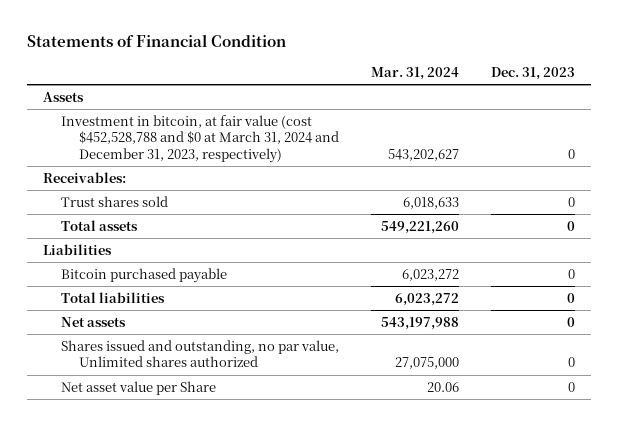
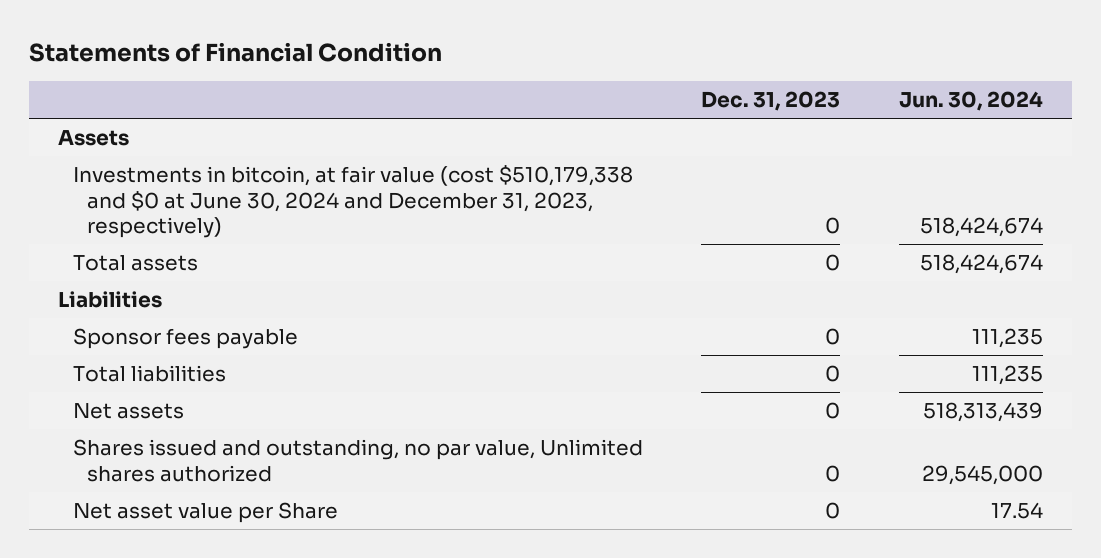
[370,66,459,80] Mar. 31, 2024 -> none
none -> [898,91,1043,112] Jun. 30, 2024
[42,171,126,183] Receivables: -> none
[60,195,168,207] Trust shares sold -> none
[60,114,340,163] Investment in bitcoin, at fair value (cost $452,528,788 and $0 at March 31, 2024 and December 31, 2023, respectively) -> [72,164,633,239] Investments in bitcoin, at fair value (cost $510,179,338 and $0 at June 30, 2024 and December 31, 2023, respectively)
[60,267,227,283] Bitcoin purchased payable -> none
none -> [72,327,298,349] Sponsor fees payable

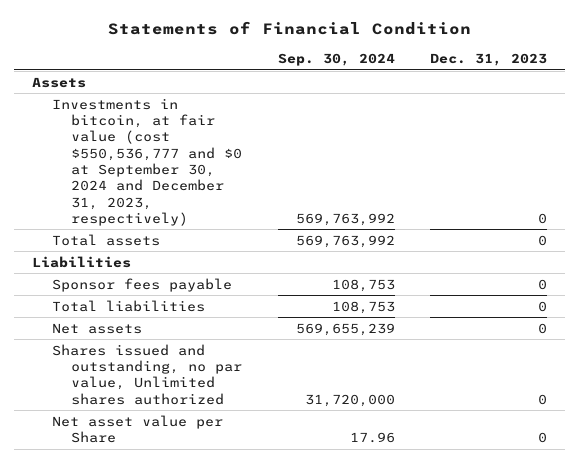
[898,91,1043,112] Jun. 30, 2024 -> none
none -> [277,52,395,66] Sep. 30, 2024
[72,164,633,239] Investments in bitcoin, at fair value (cost $510,179,338 and $0 at June 30, 2024 and December 31, 2023, respectively) -> [51,97,243,226] Investments in bitcoin, at fair value (cost $550,536,777 and $0 at September 30, 2024 and December 31, 2023, respectively)

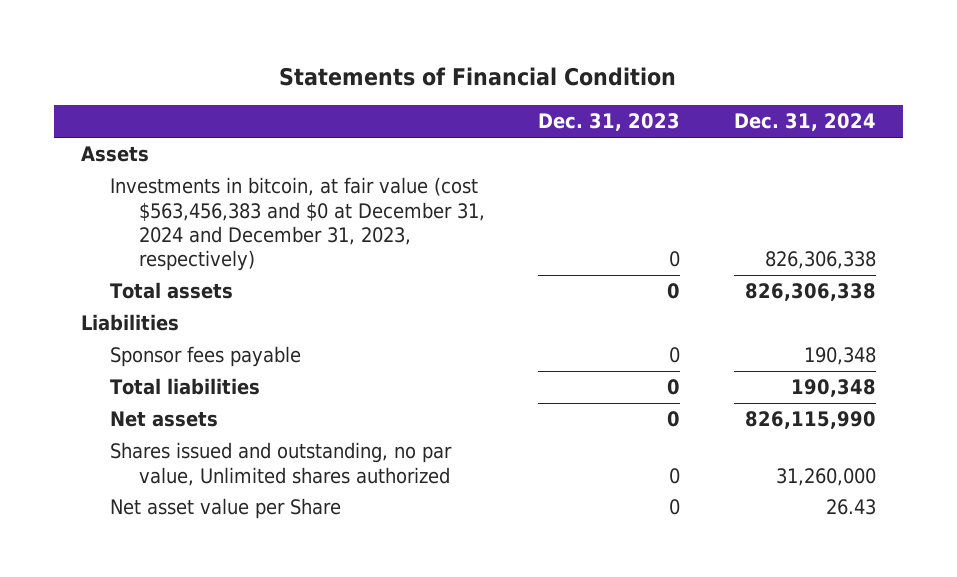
[277,52,395,66] Sep. 30, 2024 -> none
none -> [733,113,876,132] Dec. 31, 2024
[51,97,243,226] Investments in bitcoin, at fair value (cost $550,536,777 and $0 at September 30, 2024 and December 31, 2023, respectively) -> [109,177,485,272] Investments in bitcoin, at fair value (cost $563,456,383 and $0 at December 31, 2024 and December 31, 2023, respectively)

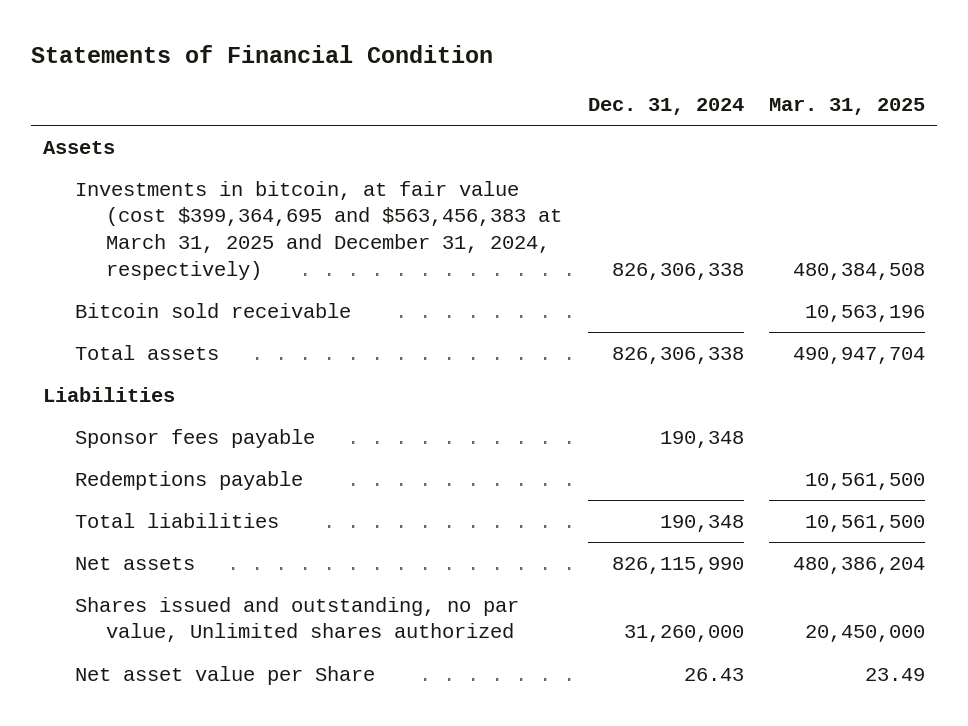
[538,113,681,132] Dec. 31, 2023 -> none
none -> [768,97,925,115] Mar. 31, 2025
[109,177,485,272] Investments in bitcoin, at fair value (cost $563,456,383 and $0 at December 31, 2024 and December 31, 2023, respectively) -> [74,180,563,280] Investments in bitcoin, at fair value (cost $399,364,695 and $563,456,383 at March 31, 2025 and December 31, 2024, respectively)
none -> [74,302,351,318] Bitcoin sold receivable
none -> [74,470,303,490] Redemptions payable

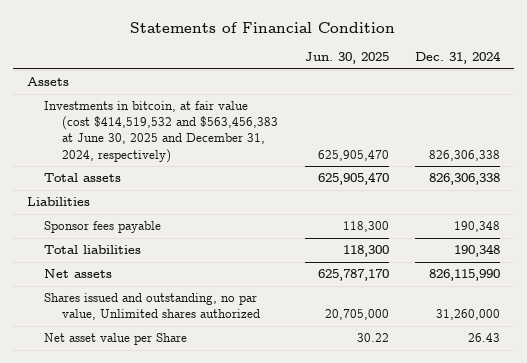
[768,97,925,115] Mar. 31, 2025 -> none
none -> [304,52,389,65] Jun. 30, 2025
[74,302,351,318] Bitcoin sold receivable -> none
[74,180,563,280] Investments in bitcoin, at fair value (cost $399,364,695 and $563,456,383 at March 31, 2025 and December 31, 2024, respectively) -> [44,101,278,163] Investments in bitcoin, at fair value (cost $414,519,532 and $563,456,383 at June 30, 2025 and December 31, 2024, respectively)
[74,470,303,490] Redemptions payable -> none

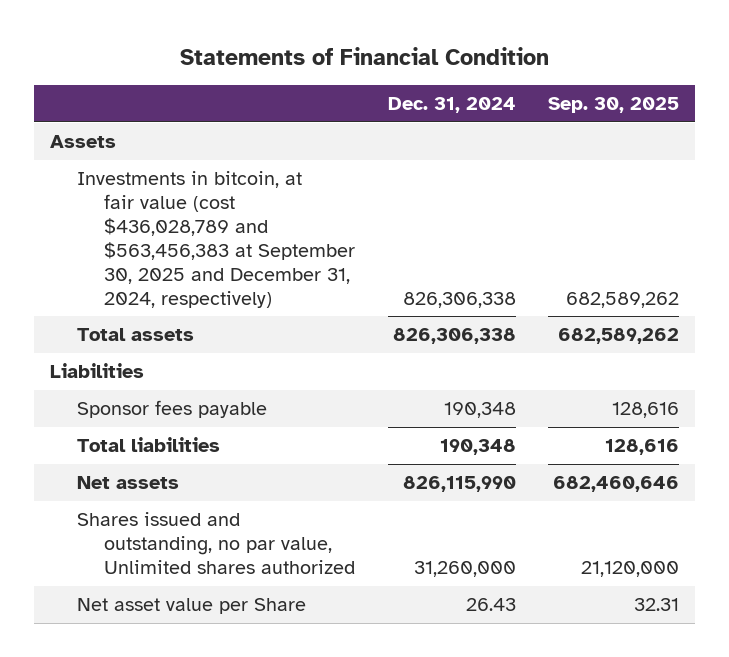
[304,52,389,65] Jun. 30, 2025 -> none
none -> [548,96,680,113] Sep. 30, 2025
[44,101,278,163] Investments in bitcoin, at fair value (cost $414,519,532 and $563,456,383 at June 30, 2025 and December 31, 2024, respectively) -> [77,171,356,308] Investments in bitcoin, at fair value (cost $436,028,789 and $563,456,383 at September 30, 2025 and December 31, 2024, respectively)

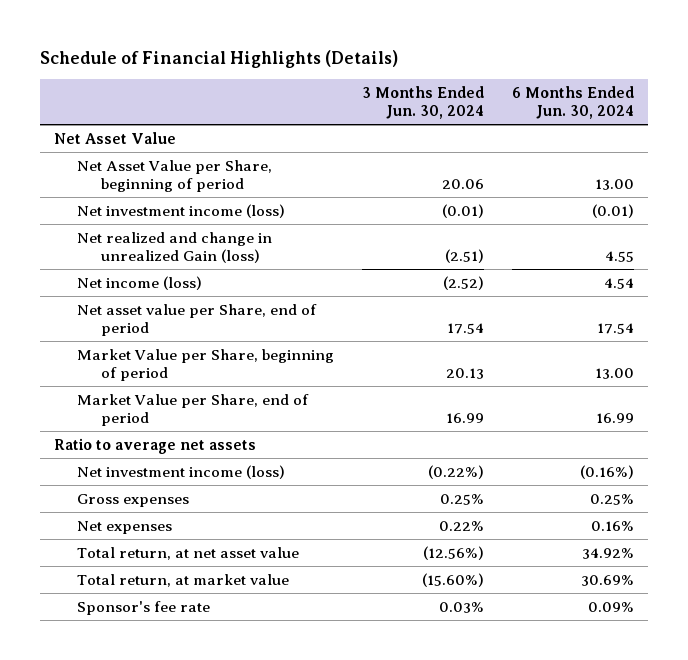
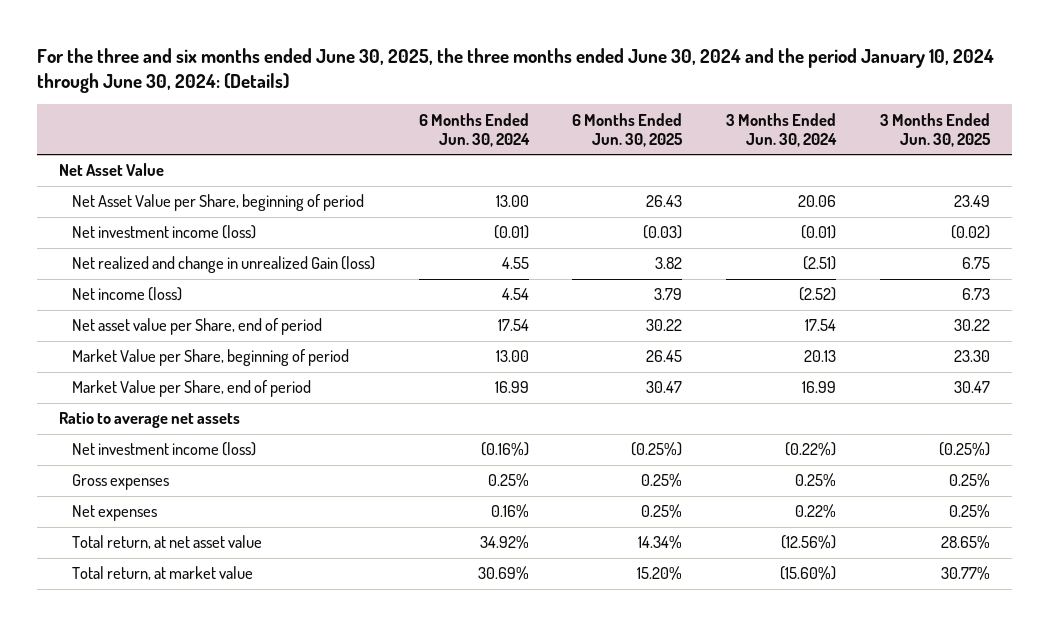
[39,49,398,68] Schedule of Financial Highlights (Details) -> [37,47,995,94] For the three and six months ended June 30, 2025, the three months ended June 30, 2024 and the period January 10, 2024 through June 30, 2024: (Details)
none -> [572,112,684,148] 6 Months Ended Jun. 30, 2025
none -> [879,112,991,148] 3 Months Ended Jun. 30, 2025
[77,600,211,615] Sponsor's fee rate -> none

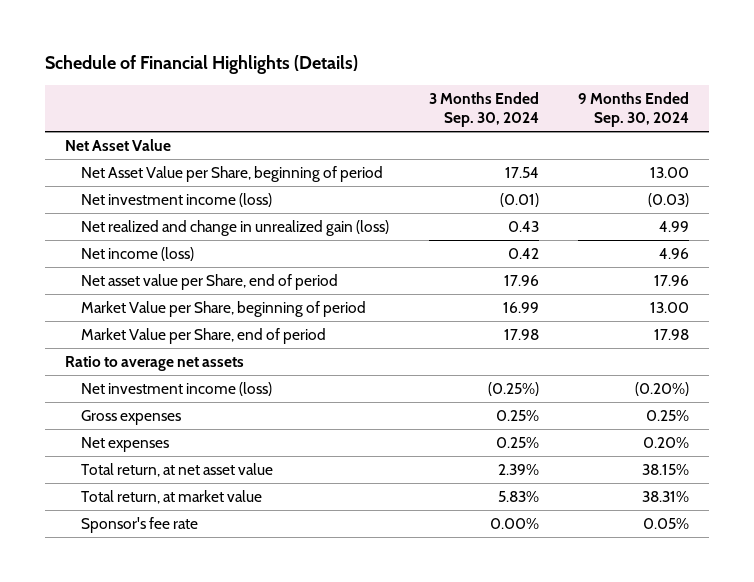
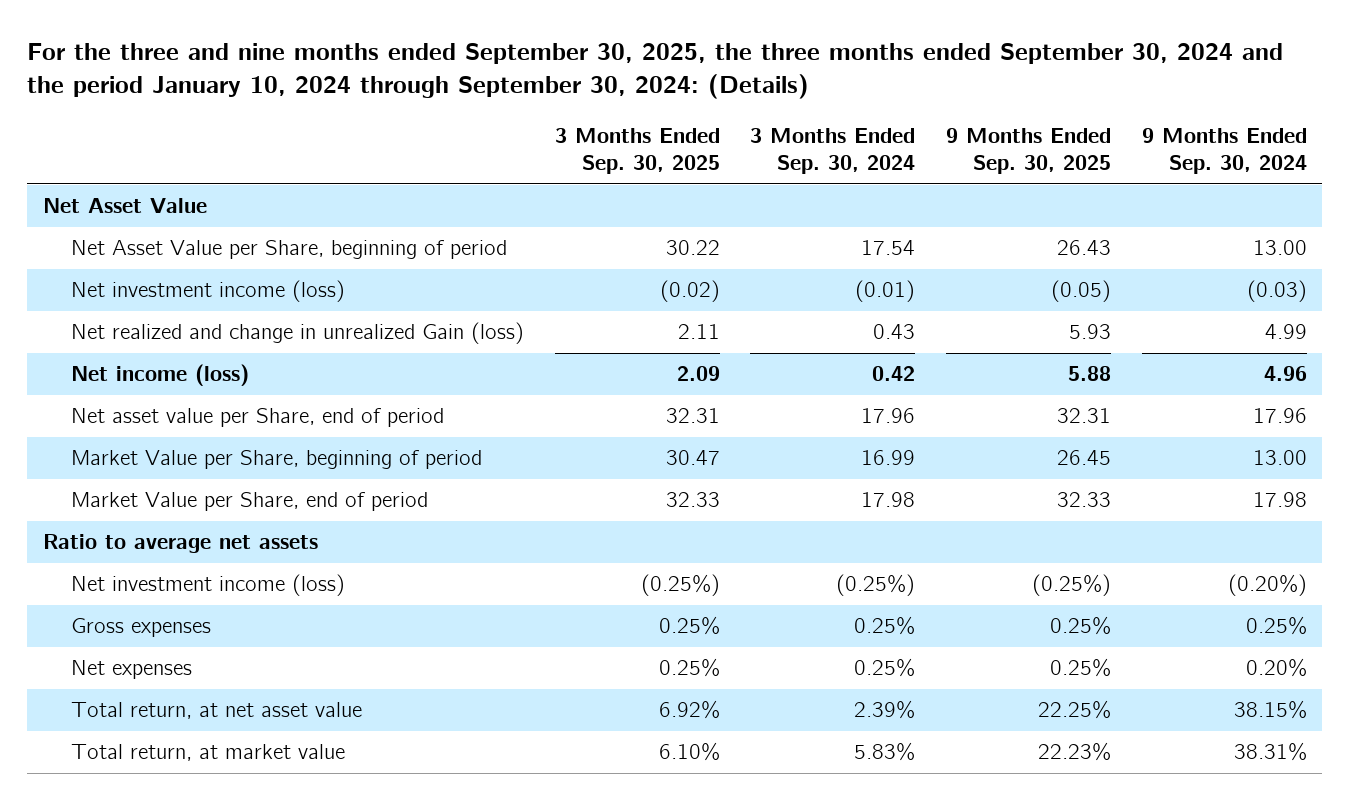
[45,55,359,75] Schedule of Financial Highlights (Details) -> [27,43,1284,100] For the three and nine months ended September 30, 2025, the three months ended September 30, 2024 and the period January 10, 2024 through September 30, 2024: (Details)
none -> [554,128,720,175] 3 Months Ended Sep. 30, 2025
none -> [946,128,1112,175] 9 Months Ended Sep. 30, 2025
[81,220,390,237] Net realized and change in unrealized gain (loss) -> [70,322,524,345] Net realized and change in unrealized Gain (loss)
[81,517,199,534] Sponsor's fee rate -> none

